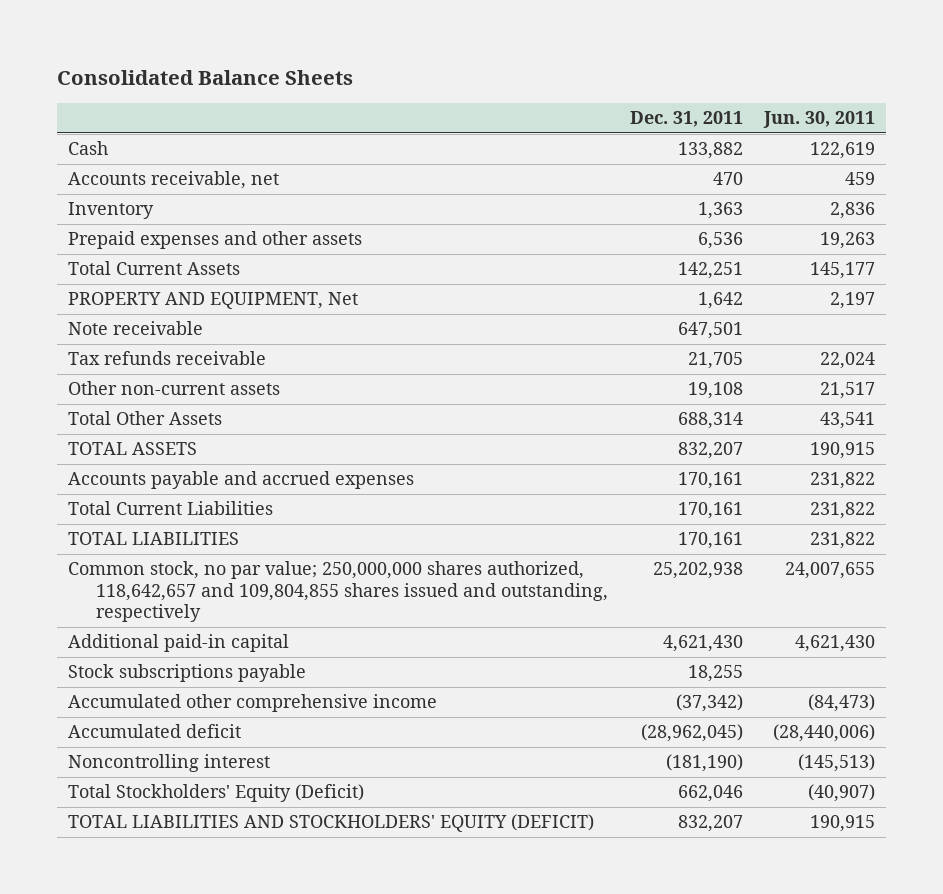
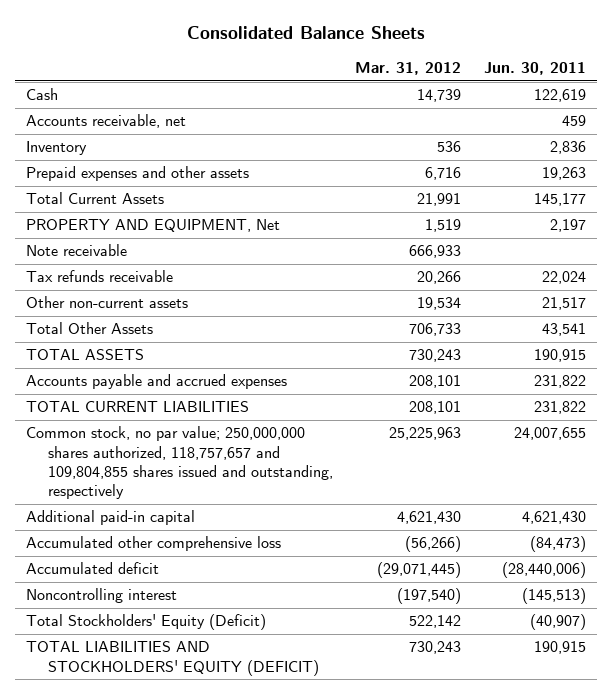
[629,111,743,128] Dec. 31, 2011 -> none
none -> [355,62,462,76] Mar. 31, 2012
[67,532,239,546] TOTAL LIABILITIES -> none
[67,501,273,516] Total Current Liabilities -> [25,401,249,413] TOTAL CURRENT LIABILITIES
[67,561,609,623] Common stock, no par value; 250,000,000 shares authorized, 118,642,657 and 109,804,855 shares issued and outstanding, respectively -> [25,426,333,500] Common stock, no par value; 250,000,000 shares authorized, 118,757,657 and 109,804,855 shares issued and outstanding, respectively
[67,664,306,683] Stock subscriptions payable -> none
[67,694,437,713] Accumulated other comprehensive income -> [25,536,281,552] Accumulated other comprehensive loss

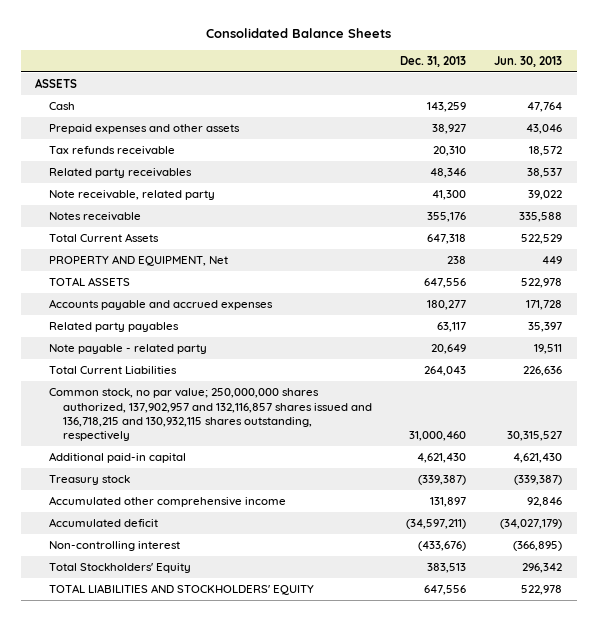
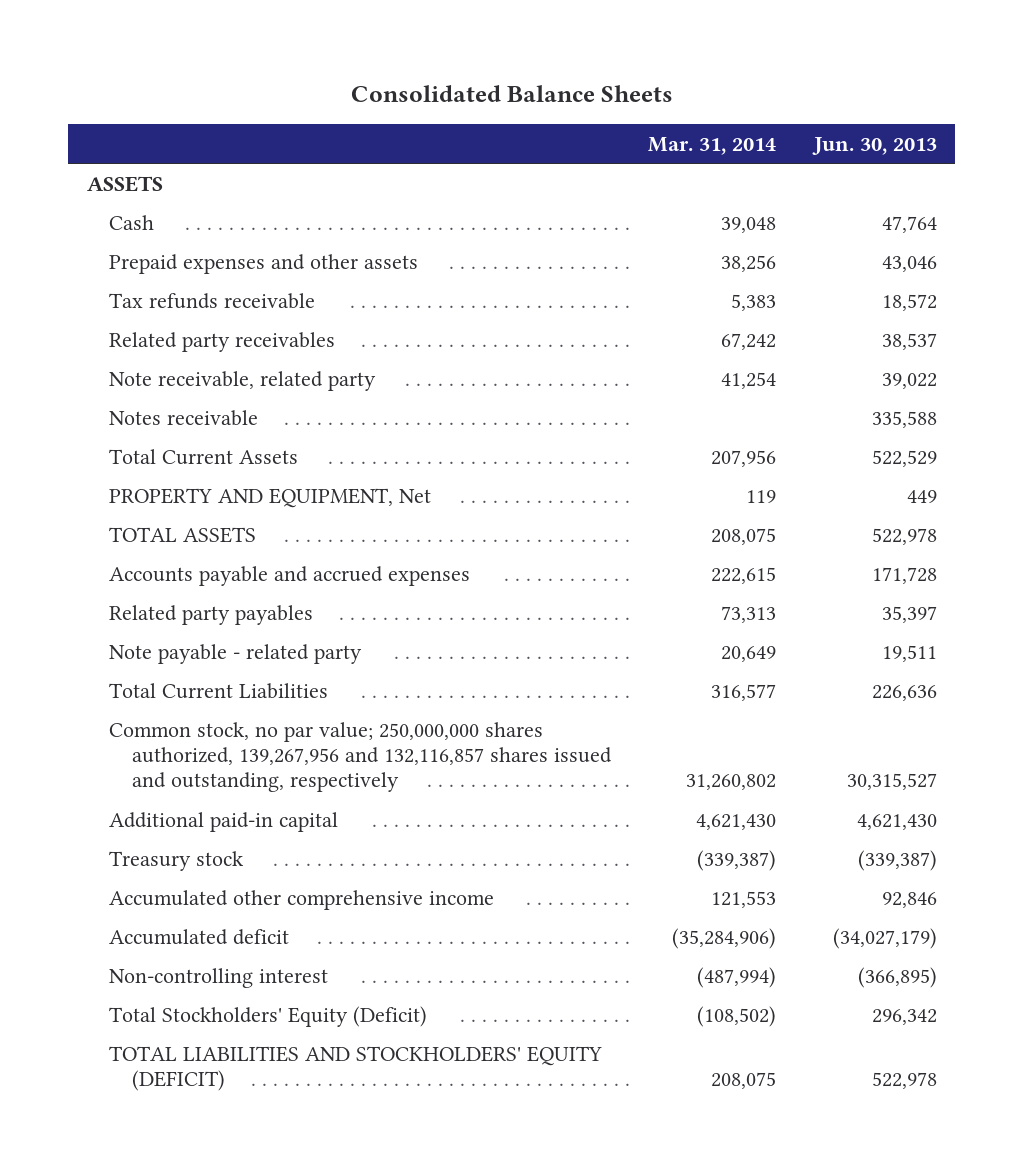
[400,55,467,67] Dec. 31, 2013 -> none
none -> [648,136,777,155] Mar. 31, 2014
[48,388,372,442] Common stock, no par value; 250,000,000 shares authorized, 137,902,957 and 132,116,857 shares issued and 136,718,215 and 130,932,115 shares outstanding, respectively -> [109,721,612,792] Common stock, no par value; 250,000,000 shares authorized, 139,267,956 and 132,116,857 shares issued and outstanding, respectively
[48,563,191,574] Total Stockholders' Equity -> [109,1005,428,1027] Total Stockholders' Equity (Deficit)
[48,584,314,596] TOTAL LIABILITIES AND STOCKHOLDERS' EQUITY -> [109,1045,603,1091] TOTAL LIABILITIES AND STOCKHOLDERS' EQUITY (DEFICIT)

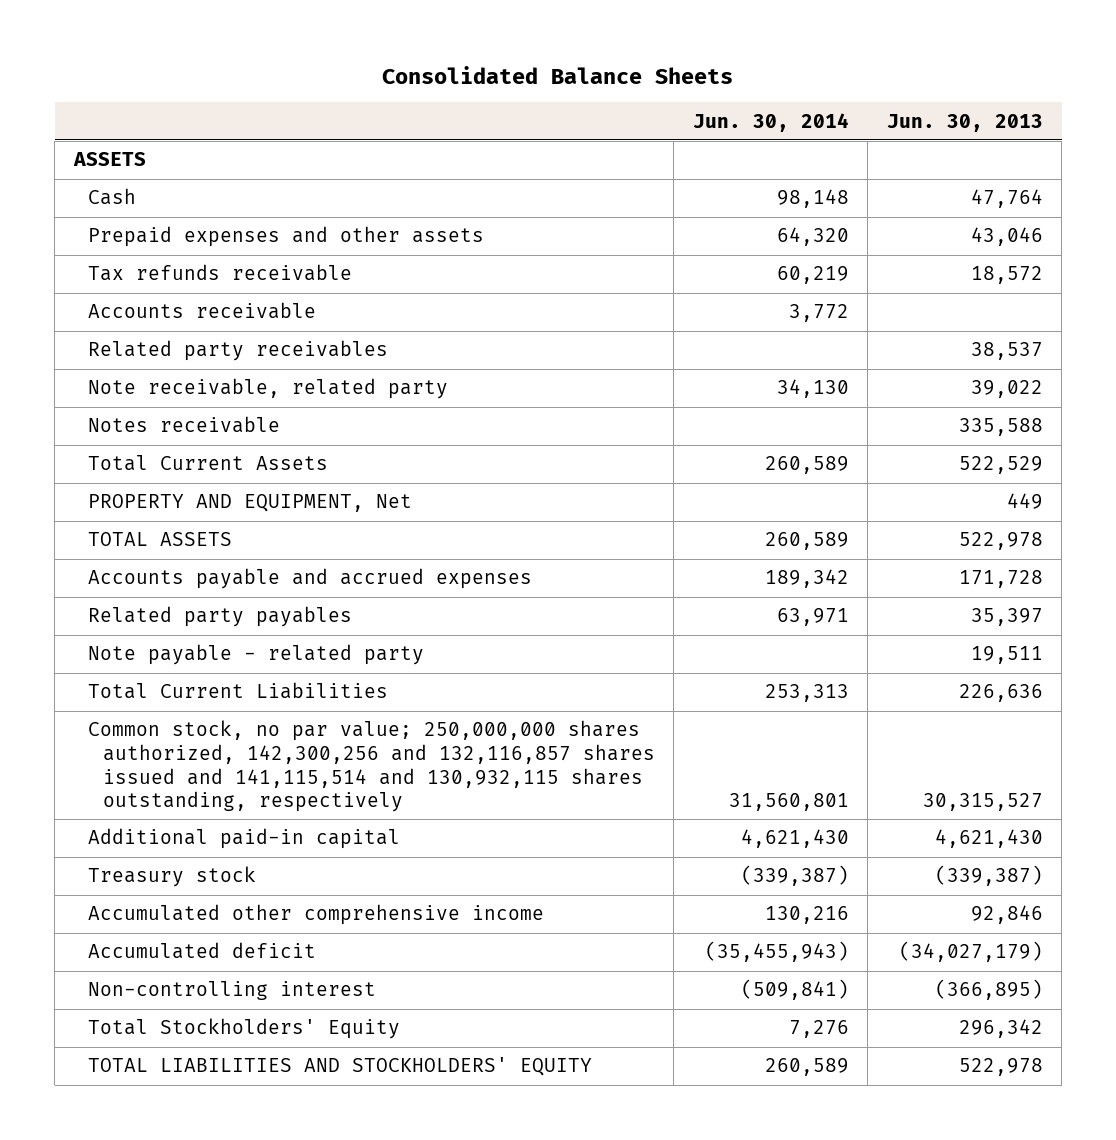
[648,136,777,155] Mar. 31, 2014 -> none
none -> [692,112,849,132] Jun. 30, 2014
none -> [88,302,317,320] Accounts receivable
[109,721,612,792] Common stock, no par value; 250,000,000 shares authorized, 139,267,956 and 132,116,857 shares issued and outstanding, respectively -> [88,720,655,813] Common stock, no par value; 250,000,000 shares authorized, 142,300,256 and 132,116,857 shares issued and 141,115,514 and 130,932,115 shares outstanding, respectively
[109,1005,428,1027] Total Stockholders' Equity (Deficit) -> [88,1018,401,1040] Total Stockholders' Equity
[109,1045,603,1091] TOTAL LIABILITIES AND STOCKHOLDERS' EQUITY (DEFICIT) -> [88,1057,593,1077] TOTAL LIABILITIES AND STOCKHOLDERS' EQUITY

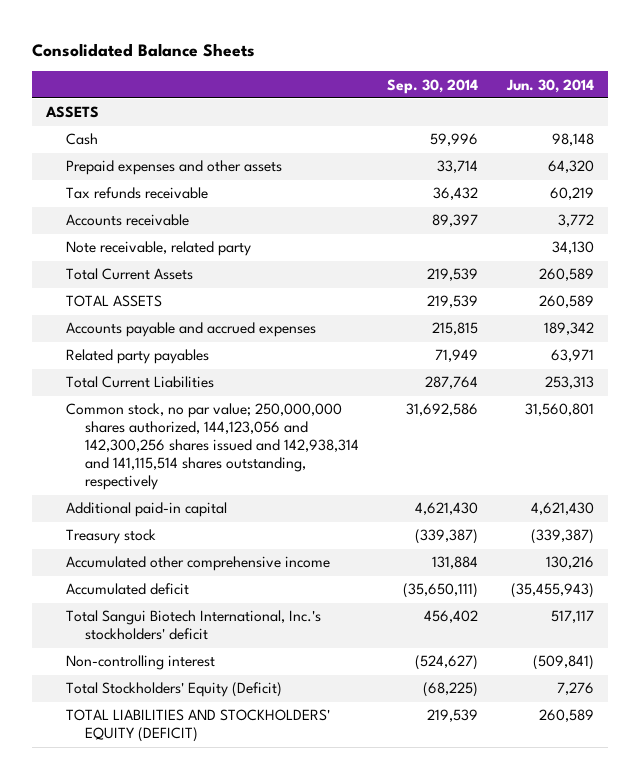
[886,113,1043,132] Jun. 30, 2013 -> none
none -> [387,78,479,94] Sep. 30, 2014
[88,340,389,362] Related party receivables -> none
[88,416,281,434] Notes receivable -> none
[88,494,413,513] PROPERTY AND EQUIPMENT, Net -> none
[88,644,425,666] Note payable - related party -> none
[88,720,655,813] Common stock, no par value; 250,000,000 shares authorized, 142,300,256 and 132,116,857 shares issued and 141,115,514 and 130,932,115 shares outstanding, respectively -> [65,403,359,491] Common stock, no par value; 250,000,000 shares authorized, 144,123,056 and 142,300,256 shares issued and 142,938,314 and 141,115,514 shares outstanding, respectively
none -> [65,610,321,641] Total Sangui Biotech International, Inc.'s stockholders' deficit
[88,1018,401,1040] Total Stockholders' Equity -> [65,682,282,698] Total Stockholders' Equity (Deficit)
[88,1057,593,1077] TOTAL LIABILITIES AND STOCKHOLDERS' EQUITY -> [65,709,330,743] TOTAL LIABILITIES AND STOCKHOLDERS' EQUITY (DEFICIT)

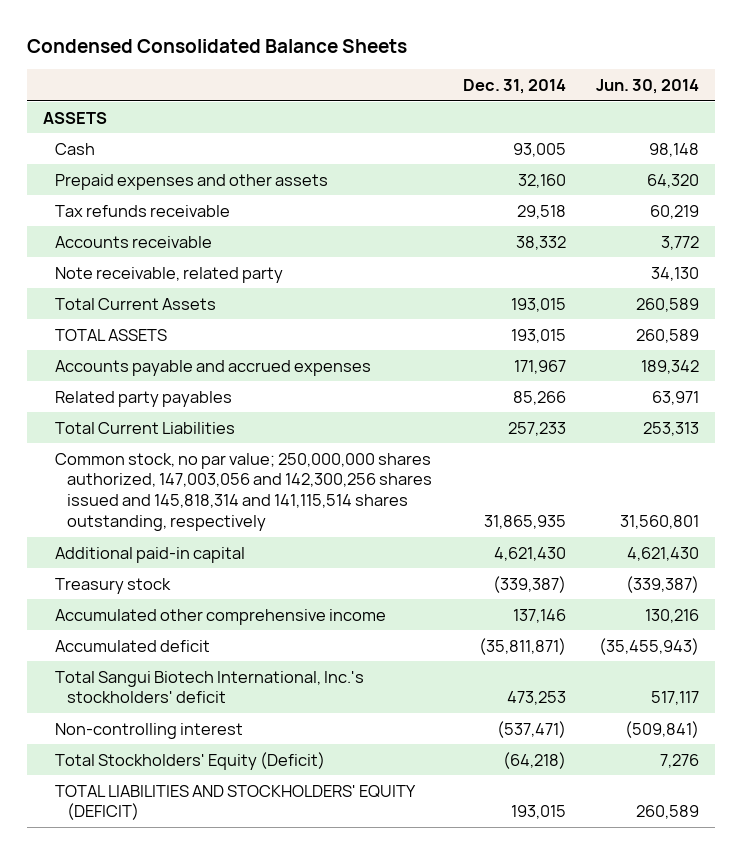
[32,42,256,57] Consolidated Balance Sheets -> [27,38,408,53] Condensed Consolidated Balance Sheets
[387,78,479,94] Sep. 30, 2014 -> none
none -> [462,79,566,95] Dec. 31, 2014
[65,403,359,491] Common stock, no par value; 250,000,000 shares authorized, 144,123,056 and 142,300,256 shares issued and 142,938,314 and 141,115,514 shares outstanding, respectively -> [54,452,432,532] Common stock, no par value; 250,000,000 shares authorized, 147,003,056 and 142,300,256 shares issued and 145,818,314 and 141,115,514 shares outstanding, respectively

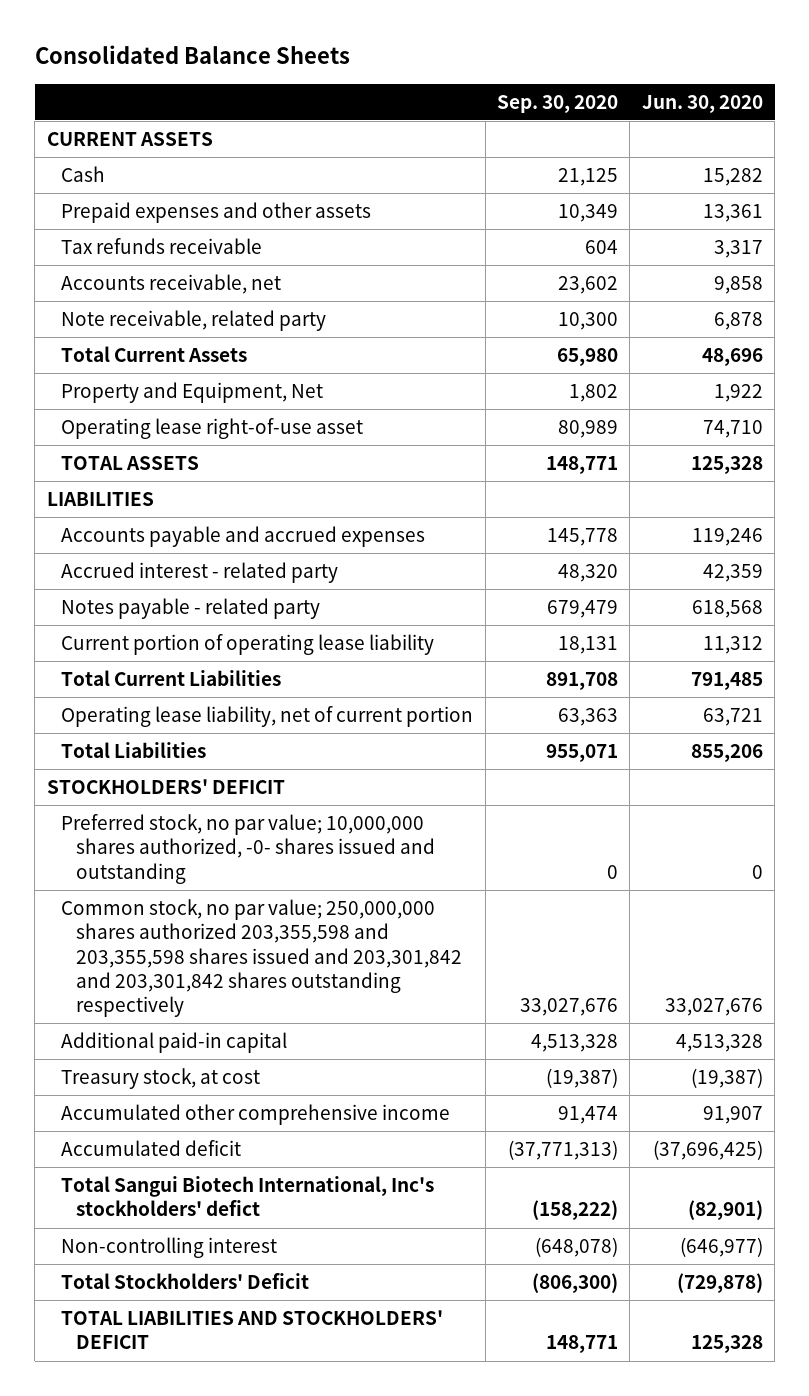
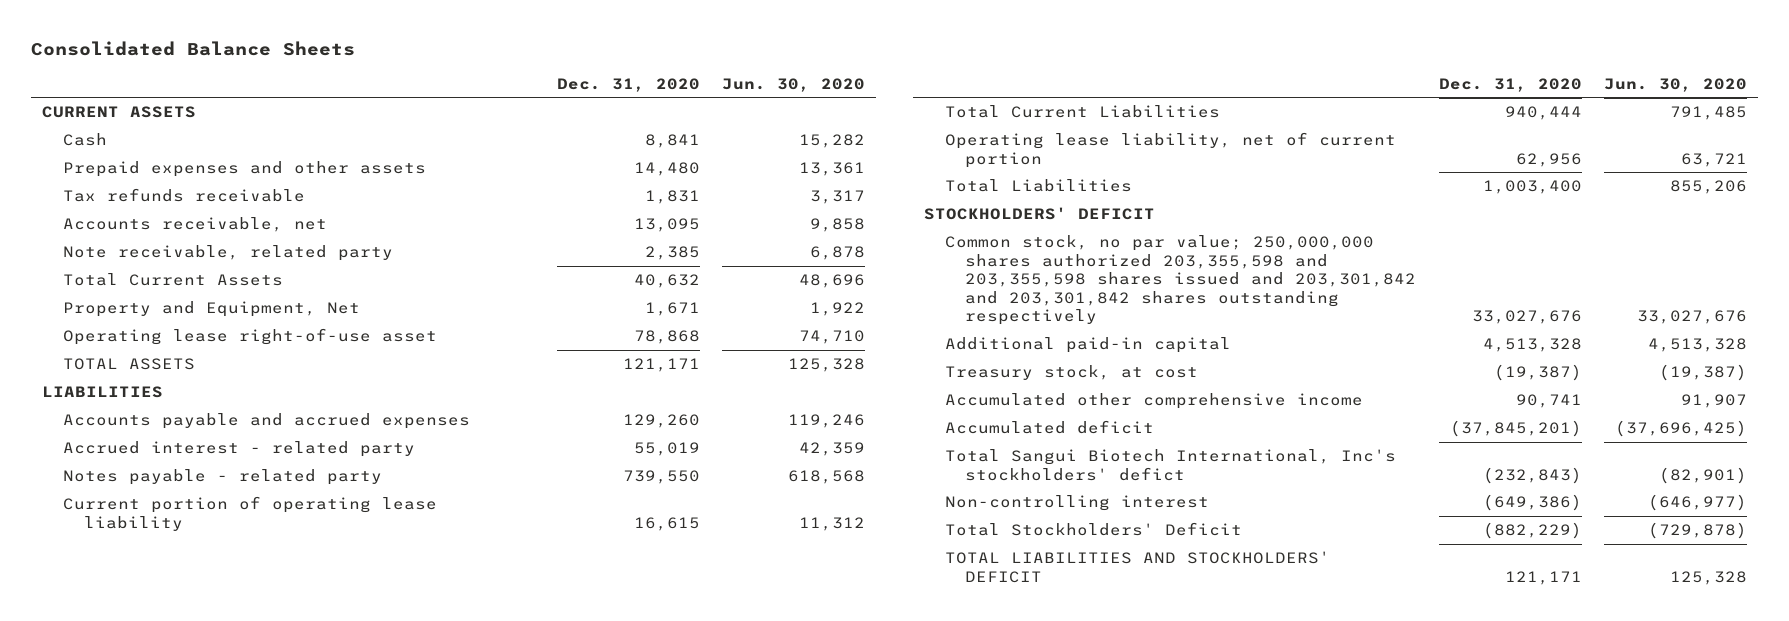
[497,94,619,113] Sep. 30, 2020 -> none
none -> [556,77,700,92] Dec. 31, 2020
[61,814,436,884] Preferred stock, no par value; 10,000,000 shares authorized, -0- shares issued and outstanding -> none

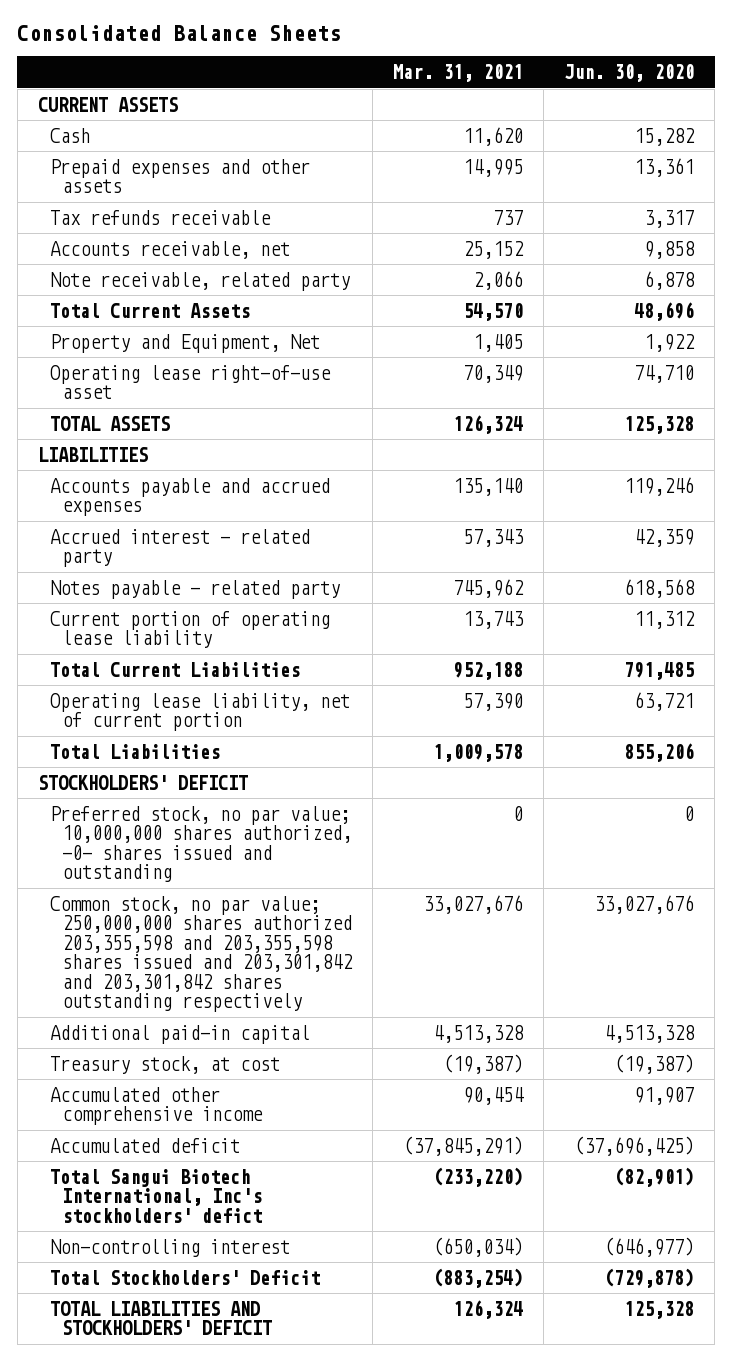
[556,77,700,92] Dec. 31, 2020 -> none
none -> [392,64,523,83] Mar. 31, 2021
none -> [49,805,352,883] Preferred stock, no par value; 10,000,000 shares authorized, -0- shares issued and outstanding

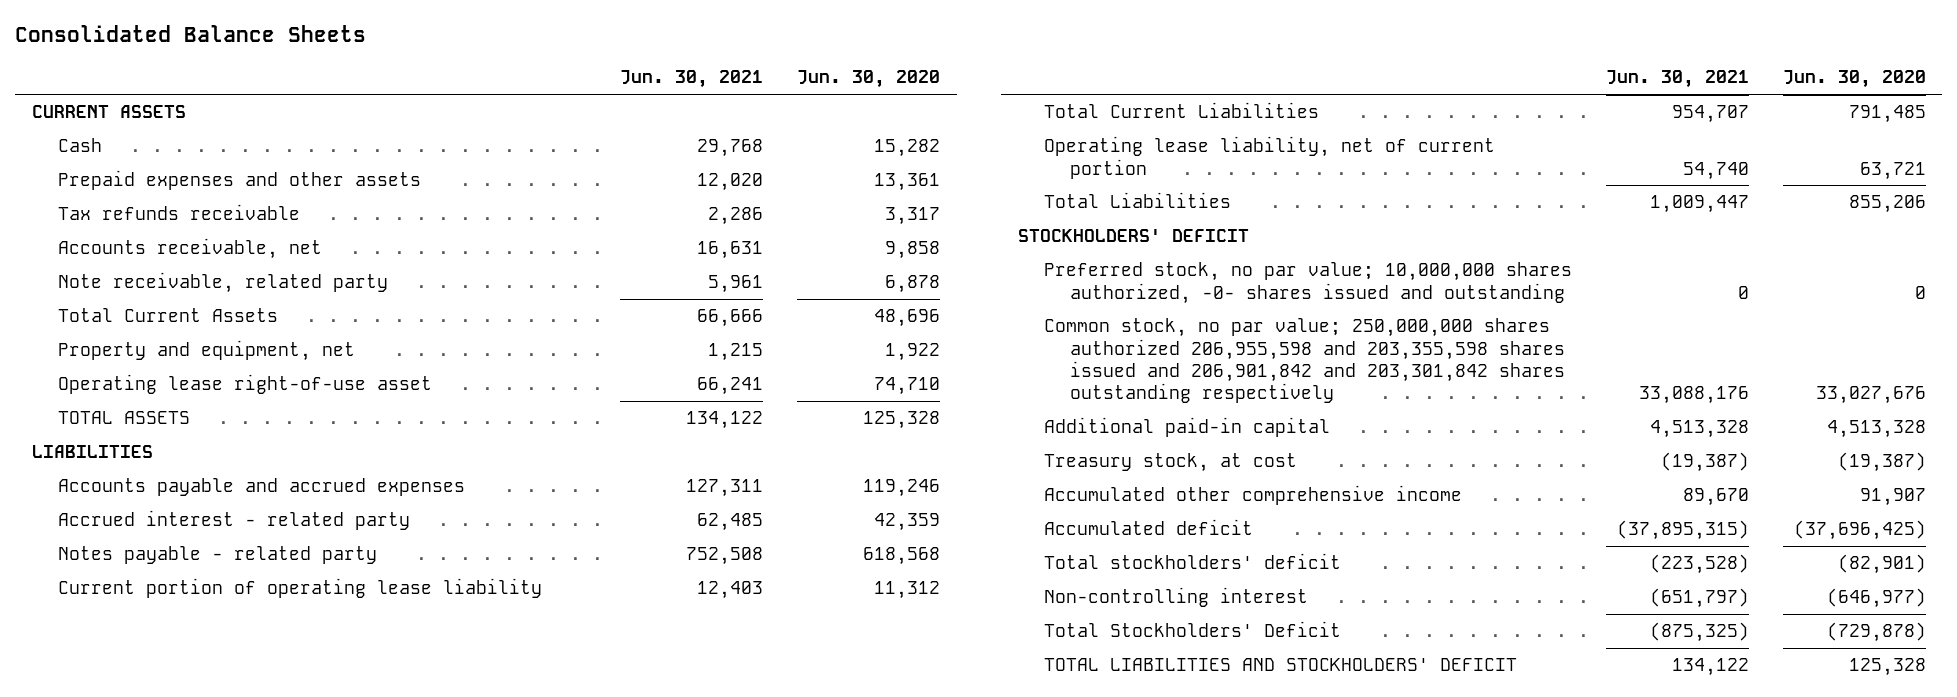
[392,64,523,83] Mar. 31, 2021 -> none
none -> [619,70,763,89] Jun. 30, 2021
[49,333,320,353] Property and Equipment, Net -> [58,340,356,362] Property and equipment, net
[49,895,353,1013] Common stock, no par value; 250,000,000 shares authorized 203,355,598 and 203,355,598 shares issued and 203,301,842 and 203,301,842 shares outstanding respectively -> [1043,318,1566,404] Common stock, no par value; 250,000,000 shares authorized 206,955,598 and 203,355,598 shares issued and 206,901,842 and 203,301,842 shares outstanding respectively
[49,1168,262,1223] Total Sangui Biotech International, Inc's stockholders' defict -> [1043,553,1341,570] Total stockholders' deficit

